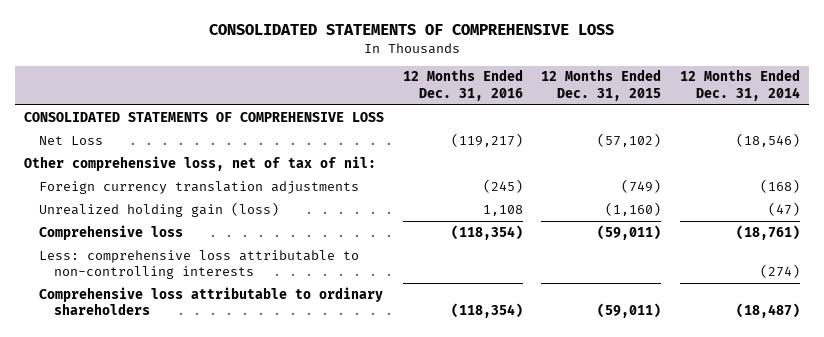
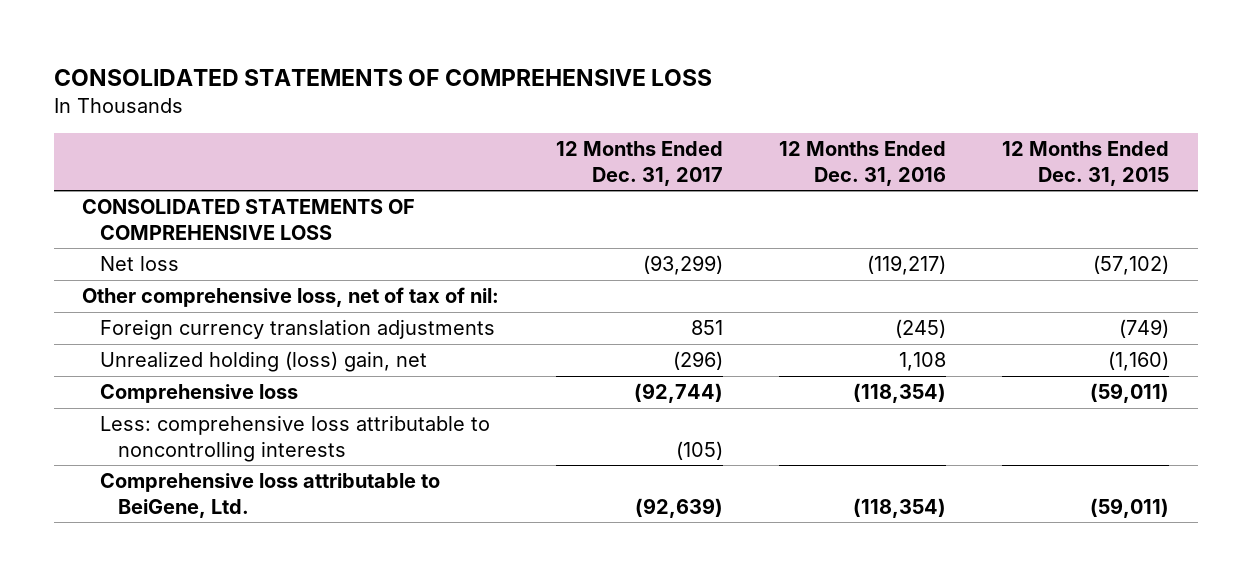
[679,69,800,101] 12 Months Ended Dec. 31, 2014 -> none
none -> [555,141,723,187] 12 Months Ended Dec. 31, 2017
[38,135,103,145] Net Loss -> [100,256,180,272] Net loss
[38,201,279,217] Unrealized holding gain (loss) -> [100,351,428,373] Unrealized holding (loss) gain, net
[38,249,359,280] Less: comprehensive loss attributable to non-controlling interests -> [100,415,491,463] Less: comprehensive loss attributable to noncontrolling interests
[38,286,383,316] Comprehensive loss attributable to ordinary shareholders -> [100,473,441,519] Comprehensive loss attributable to BeiGene, Ltd.

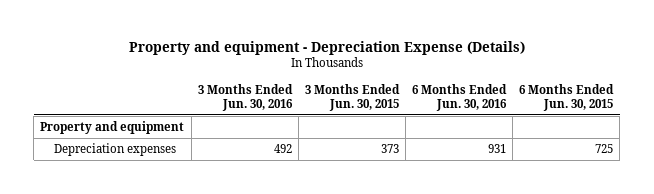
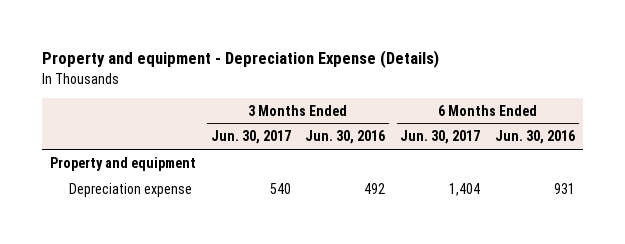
[304,84,400,112] 3 Months Ended Jun. 30, 2015 -> none
[519,84,615,112] 6 Months Ended Jun. 30, 2015 -> none
none -> [210,130,291,145] Jun. 30, 2017
none -> [400,130,481,145] Jun. 30, 2017
[53,143,176,157] Depreciation expenses -> [69,182,193,197] Depreciation expense

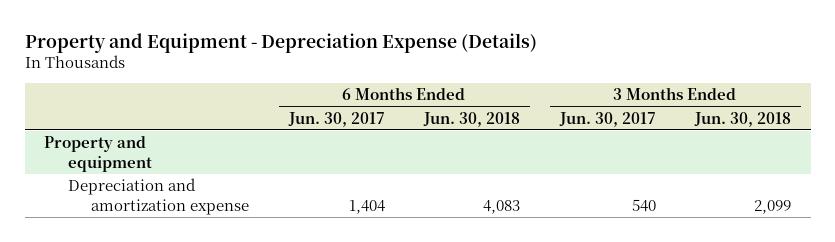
[42,50,440,69] Property and equipment - Depreciation Expense (Details) -> [24,33,537,54] Property and Equipment - Depreciation Expense (Details)
[305,130,386,145] Jun. 30, 2016 -> none
[495,130,576,145] Jun. 30, 2016 -> none
none -> [423,111,521,127] Jun. 30, 2018
none -> [693,111,791,127] Jun. 30, 2018
[69,182,193,197] Depreciation expense -> [67,178,250,215] Depreciation and amortization expense

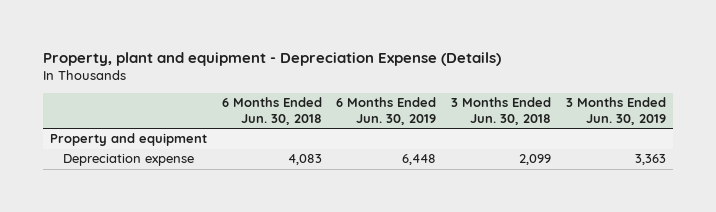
[24,33,537,54] Property and Equipment - Depreciation Expense (Details) -> [42,51,501,66] Property, plant and equipment - Depreciation Expense (Details)
[287,111,385,127] Jun. 30, 2017 -> none
[558,111,656,127] Jun. 30, 2017 -> none
none -> [336,97,437,125] 6 Months Ended Jun. 30, 2019
none -> [565,97,666,125] 3 Months Ended Jun. 30, 2019
[67,178,250,215] Depreciation and amortization expense -> [62,154,194,167] Depreciation expense

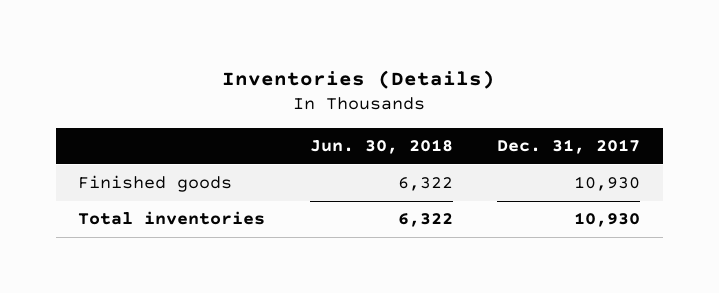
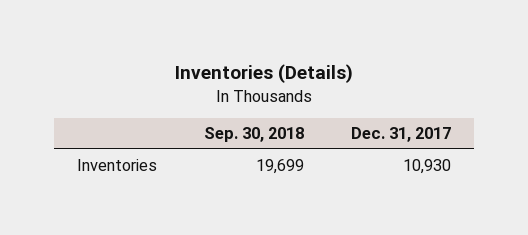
[309,139,453,155] Jun. 30, 2018 -> none
none -> [203,127,304,143] Sep. 30, 2018
[78,175,233,193] Finished goods -> none
[78,211,266,226] Total inventories -> [77,159,158,172] Inventories

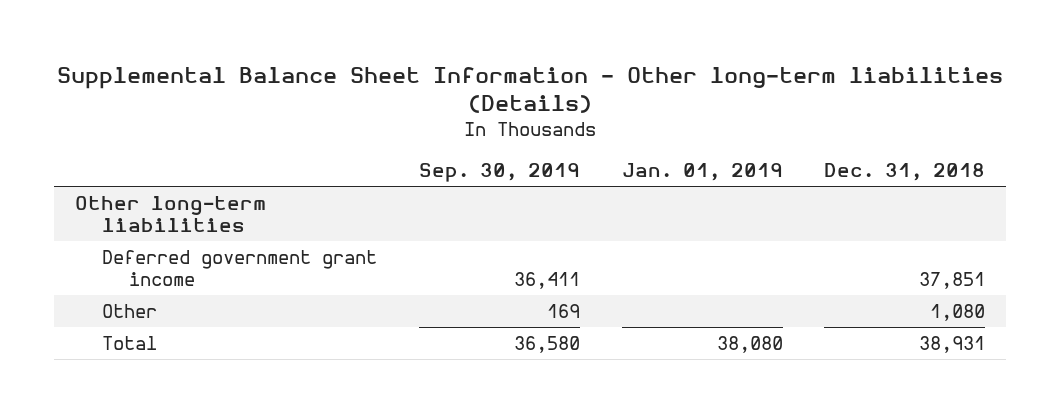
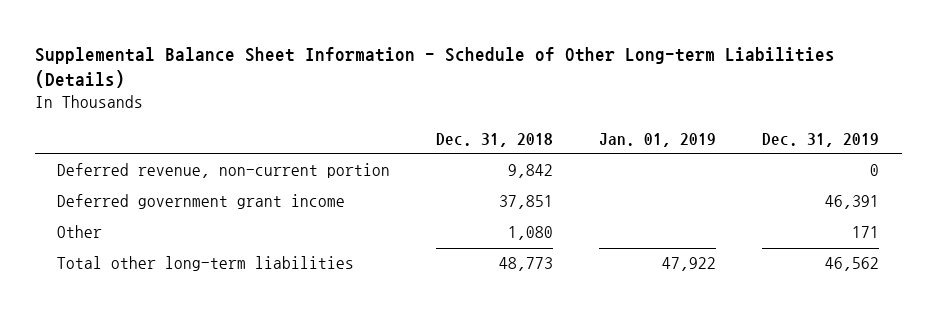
[57,66,1004,114] Supplemental Balance Sheet Information - Other long-term liabilities (Details) -> [34,46,835,89] Supplemental Balance Sheet Information - Schedule of Other Long-term Liabilities (Details)
[418,163,580,183] Sep. 30, 2019 -> none
none -> [761,132,879,147] Dec. 31, 2019
[75,196,267,232] Other long-term liabilities -> none
none -> [57,163,391,179] Deferred revenue, non-current portion
[102,336,158,351] Total -> [57,256,355,272] Total other long-term liabilities
[716,336,783,354] 38,080 -> [661,257,716,272] 47,922
[919,336,986,354] 38,931 -> [499,257,554,272] 48,773

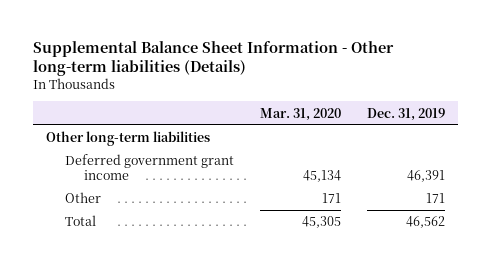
[34,46,835,89] Supplemental Balance Sheet Information - Schedule of Other Long-term Liabilities (Details) -> [33,40,395,77] Supplemental Balance Sheet Information - Other long-term liabilities (Details)
[436,132,554,147] Dec. 31, 2018 -> none
[598,132,716,147] Jan. 01, 2019 -> none
none -> [260,107,342,121] Mar. 31, 2020
[57,163,391,179] Deferred revenue, non-current portion -> none
none -> [46,131,211,147] Other long-term liabilities
[57,256,355,272] Total other long-term liabilities -> [65,215,97,227] Total

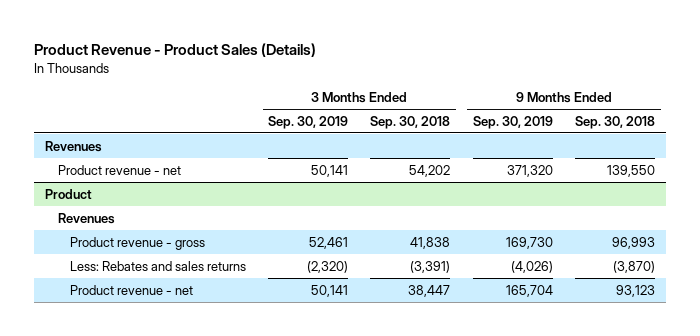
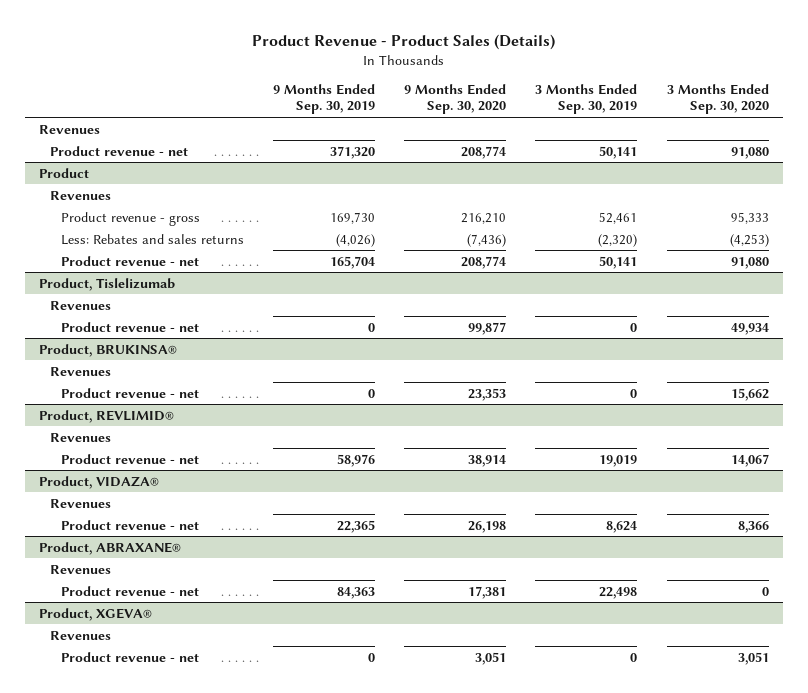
[370,115,451,129] Sep. 30, 2018 -> none
[574,115,655,129] Sep. 30, 2018 -> none
none -> [404,83,507,115] 9 Months Ended Sep. 30, 2020
none -> [666,83,769,115] 3 Months Ended Sep. 30, 2020
none -> [39,277,176,291] Product, Tislelizumab
none -> [50,300,112,310] Revenues
none -> [60,321,199,332] Product revenue - net
none -> [39,343,178,357] Product, BRUKINSA®
none -> [50,366,112,376] Revenues
none -> [60,387,199,398] Product revenue - net
none -> [39,409,175,423] Product, REVLIMID®
none -> [50,432,112,442] Revenues
none -> [60,453,199,464] Product revenue - net
none -> [39,475,160,489] Product, VIDAZA®
none -> [50,498,112,508] Revenues
none -> [60,519,199,530] Product revenue - net
none -> [39,541,182,555] Product, ABRAXANE®
none -> [50,564,112,574] Revenues
none -> [60,585,199,596] Product revenue - net
none -> [39,607,153,621] Product, XGEVA®
none -> [50,630,112,640] Revenues
none -> [60,651,199,662] Product revenue - net

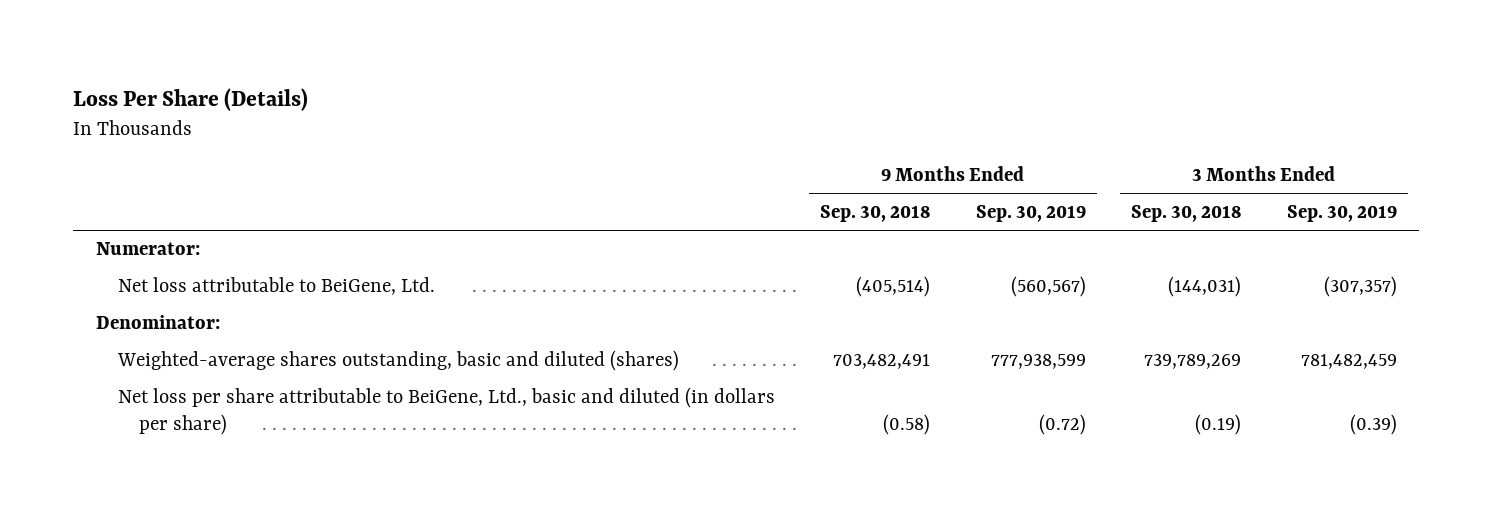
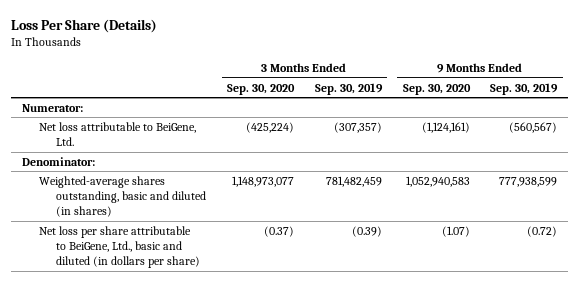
[820,204,931,222] Sep. 30, 2018 -> none
[1131,204,1242,222] Sep. 30, 2018 -> none
none -> [227,83,296,95] Sep. 30, 2020
none -> [402,83,471,95] Sep. 30, 2020
[116,350,679,372] Weighted-average shares outstanding, basic and diluted (shares) -> [38,175,207,218] Weighted-average shares outstanding, basic and diluted (in shares)

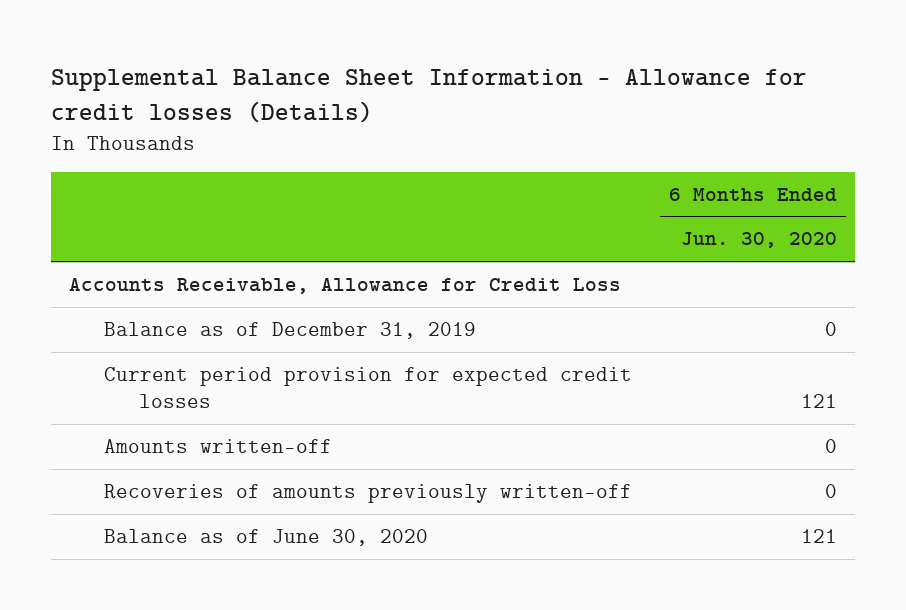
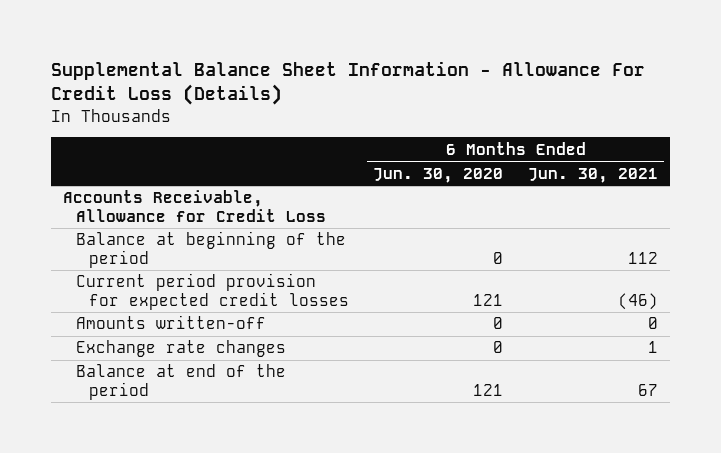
[51,69,808,123] Supplemental Balance Sheet Information - Allowance for credit losses (Details) -> [51,60,646,106] Supplemental Balance Sheet Information - Allowance For Credit Loss (Details)
none -> [527,167,658,183] Jun. 30, 2021
[104,322,477,340] Balance as of December 31, 2019 -> [76,231,347,269] Balance at beginning of the period
[104,484,633,504] Recoveries of amounts previously written-off -> none
none -> [76,340,287,358] Exchange rate changes
[104,529,429,547] Balance as of June 30, 2020 -> [76,364,287,401] Balance at end of the period

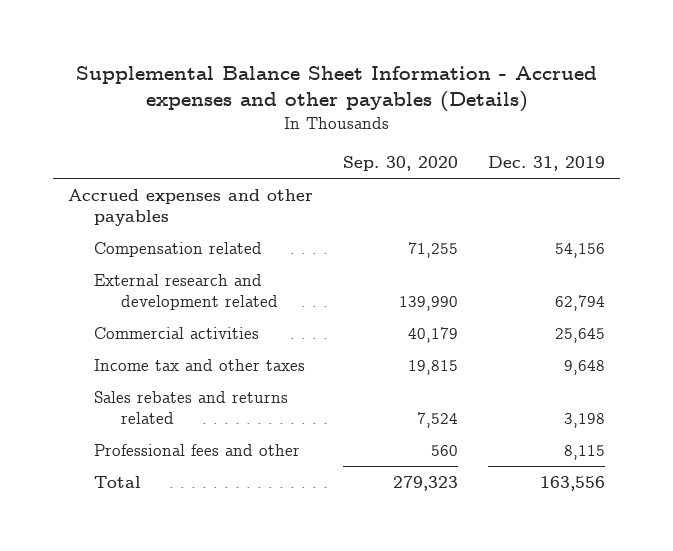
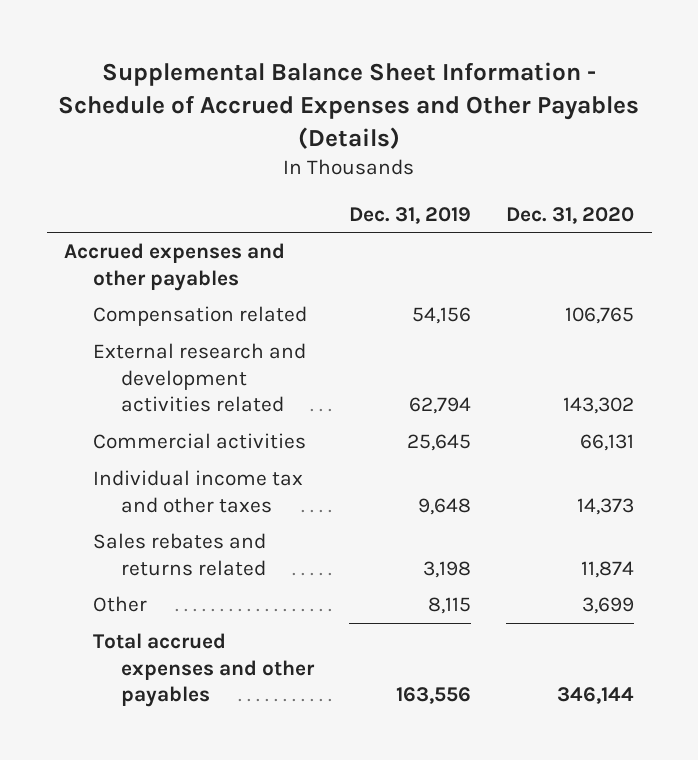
[75,65,597,113] Supplemental Balance Sheet Information - Accrued expenses and other payables (Details) -> [58,61,640,149] Supplemental Balance Sheet Information - Schedule of Accrued Expenses and Other Payables (Details)
[343,156,459,172] Sep. 30, 2020 -> none
none -> [506,206,635,224] Dec. 31, 2020
[94,273,278,310] External research and development related -> [92,343,306,413] External research and development activities related
[94,358,306,371] Income tax and other taxes -> [92,470,303,513] Individual income tax and other taxes
[94,443,301,456] Professional fees and other -> [92,596,147,613] Other
[94,475,142,488] Total -> [92,633,316,708] Total accrued expenses and other payables

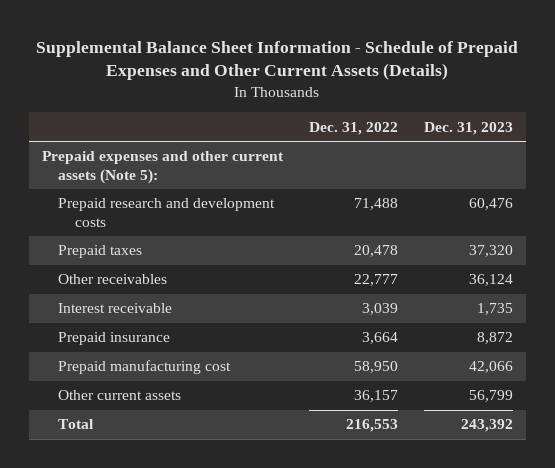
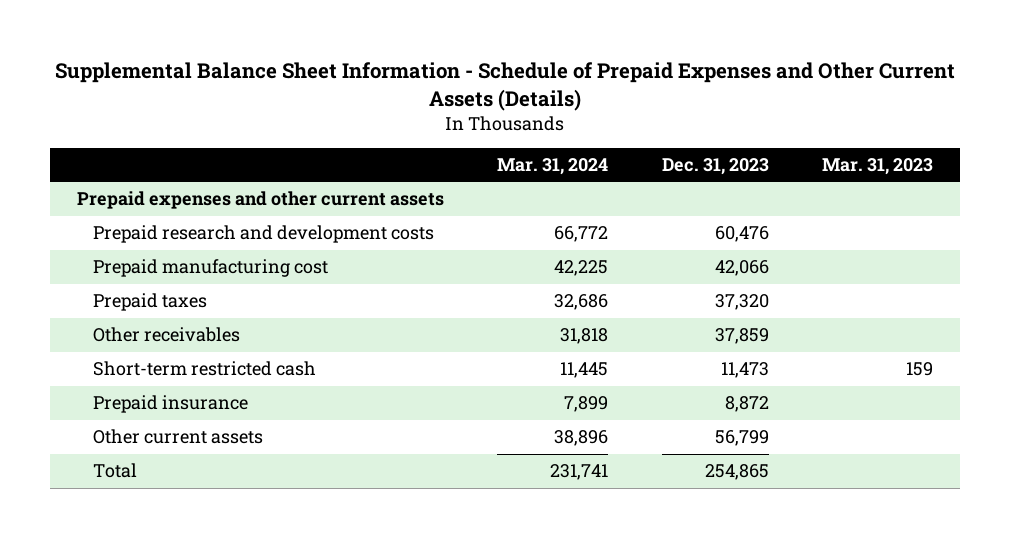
[308,121,398,135] Dec. 31, 2022 -> none
none -> [497,157,609,175] Mar. 31, 2024
none -> [822,157,934,175] Mar. 31, 2023
[41,151,284,184] Prepaid expenses and other current assets (Note 5): -> [76,191,444,210] Prepaid expenses and other current assets
[58,360,232,375] Prepaid manufacturing cost -> [92,259,328,278] Prepaid manufacturing cost
[58,303,173,314] Interest receivable -> none
[468,274,513,287] 36,124 -> [714,328,769,345] 37,859
none -> [92,361,316,377] Short-term restricted cash
[460,419,513,433] 243,392 -> [704,464,769,481] 254,865

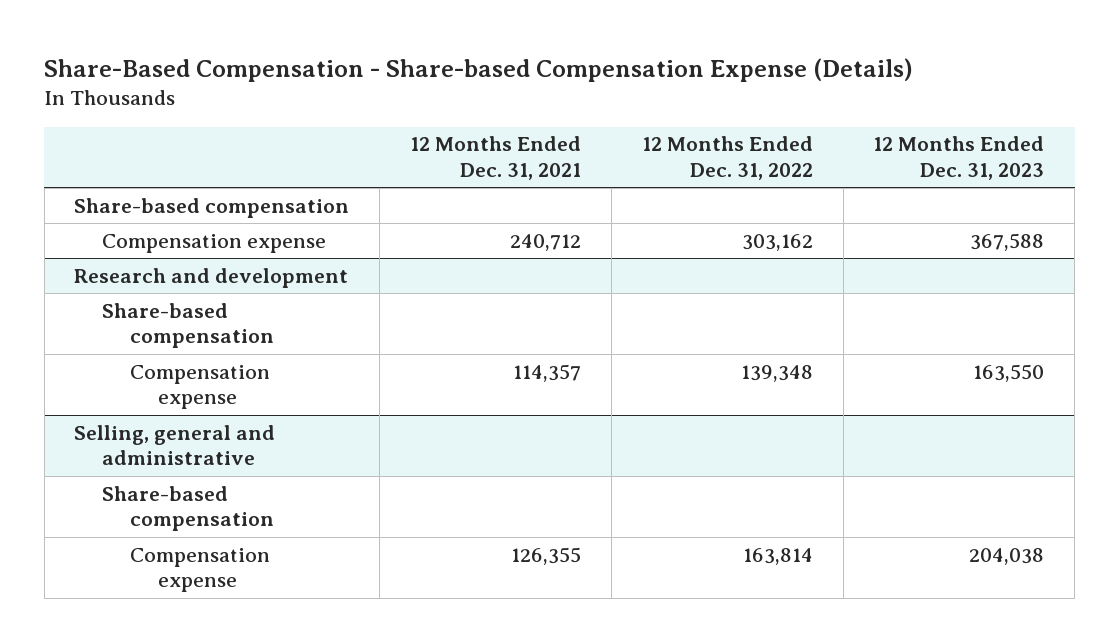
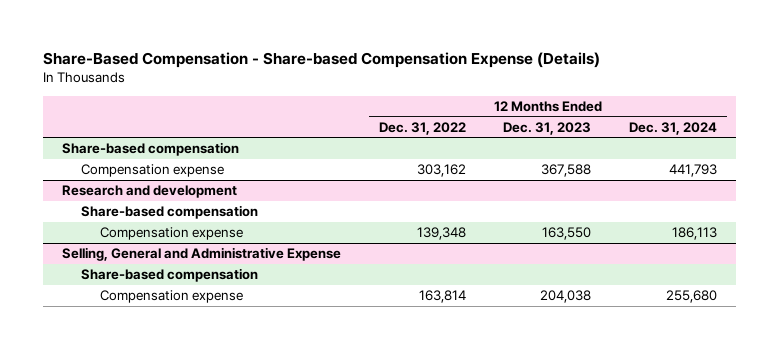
[410,136,582,181] 12 Months Ended Dec. 31, 2021 -> none
none -> [629,121,718,135] Dec. 31, 2024
[74,424,276,466] Selling, general and administrative -> [61,247,341,262] Selling, General and Administrative Expense

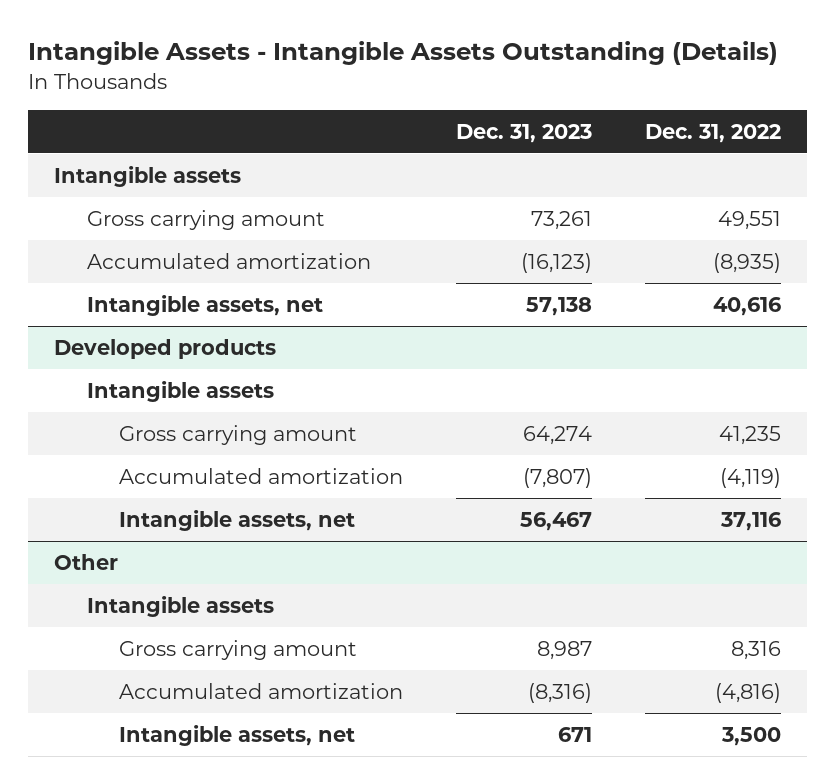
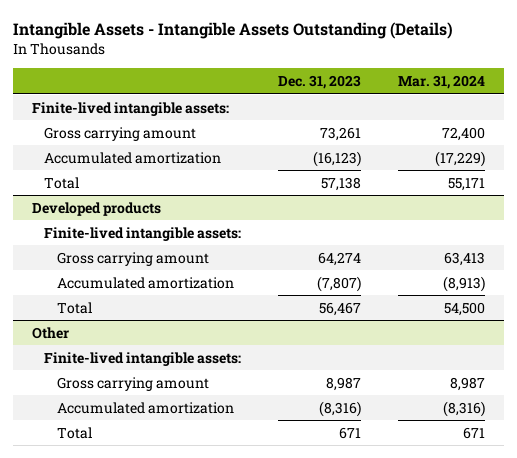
[644,123,781,143] Dec. 31, 2022 -> none
none -> [398,75,486,90] Mar. 31, 2024
[54,165,242,187] Intangible assets -> [31,101,229,116] Finite-lived intangible assets:
[86,294,323,316] Intangible assets, net -> [44,176,80,189] Total
[86,380,274,402] Intangible assets -> [44,226,242,241] Finite-lived intangible assets:
[118,509,355,531] Intangible assets, net -> [56,301,92,314] Total
[86,595,274,617] Intangible assets -> [44,351,242,366] Finite-lived intangible assets:
[118,724,355,746] Intangible assets, net -> [56,426,92,439] Total

